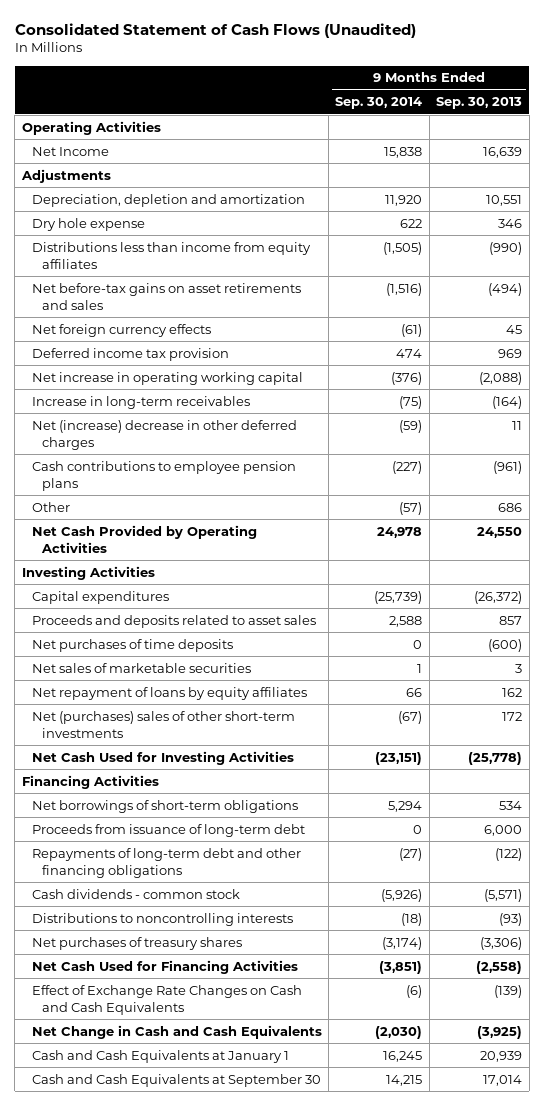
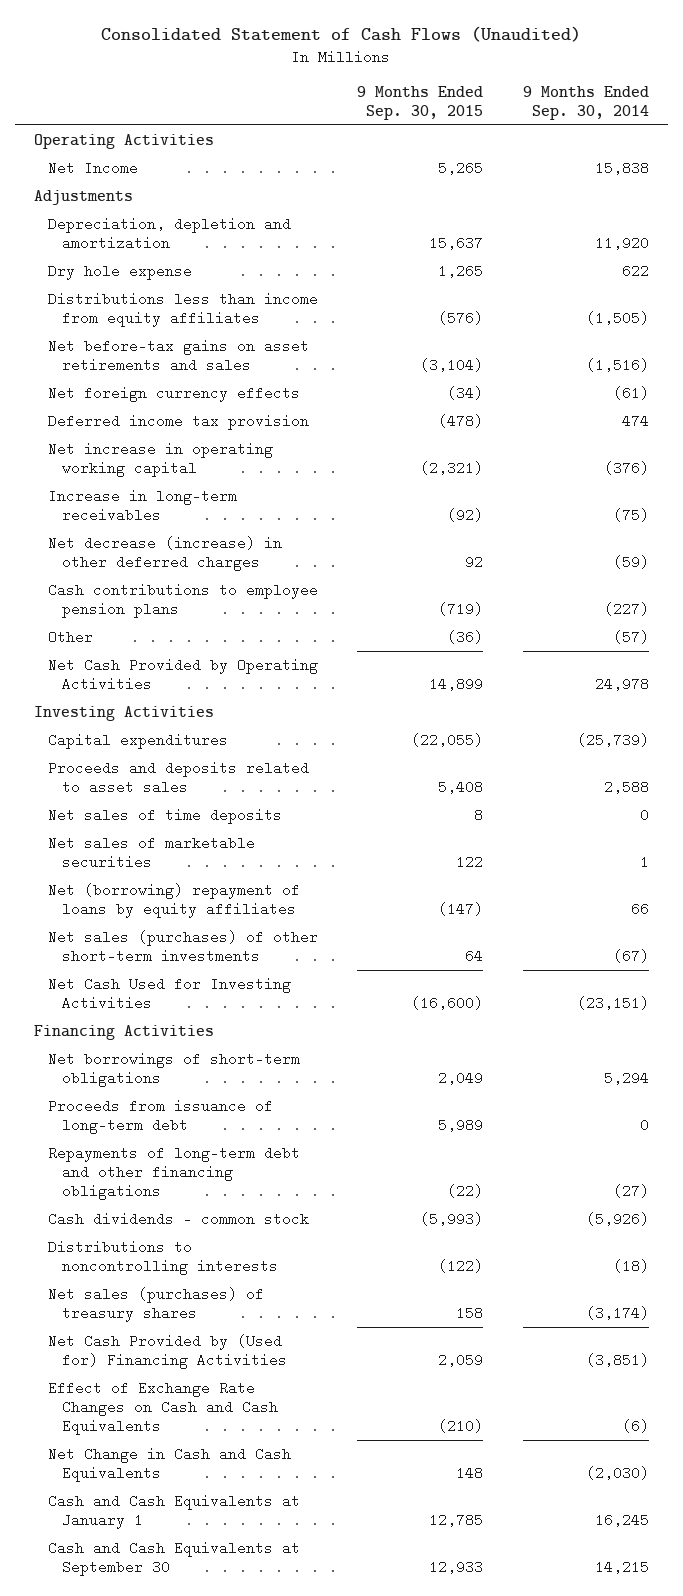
[436,97,523,110] Sep. 30, 2013 -> none
none -> [357,86,484,120] 9 Months Ended Sep. 30, 2015
[31,419,297,450] Net (increase) decrease in other deferred charges -> [47,535,282,571] Net decrease (increase) in other deferred charges
[31,638,233,652] Net purchases of time deposits -> [47,807,282,824] Net sales of time deposits
[31,686,307,700] Net repayment of loans by equity affiliates -> [47,882,300,918] Net (borrowing) repayment of loans by equity affiliates
[31,710,295,738] Net (purchases) sales of other short-term investments -> [47,929,318,963] Net sales (purchases) of other short-term investments
[31,936,242,950] Net purchases of treasury shares -> [47,1286,264,1322] Net sales (purchases) of treasury shares
[31,959,298,974] Net Cash Used for Financing Activities -> [47,1333,287,1369] Net Cash Provided by (Used for) Financing Activities

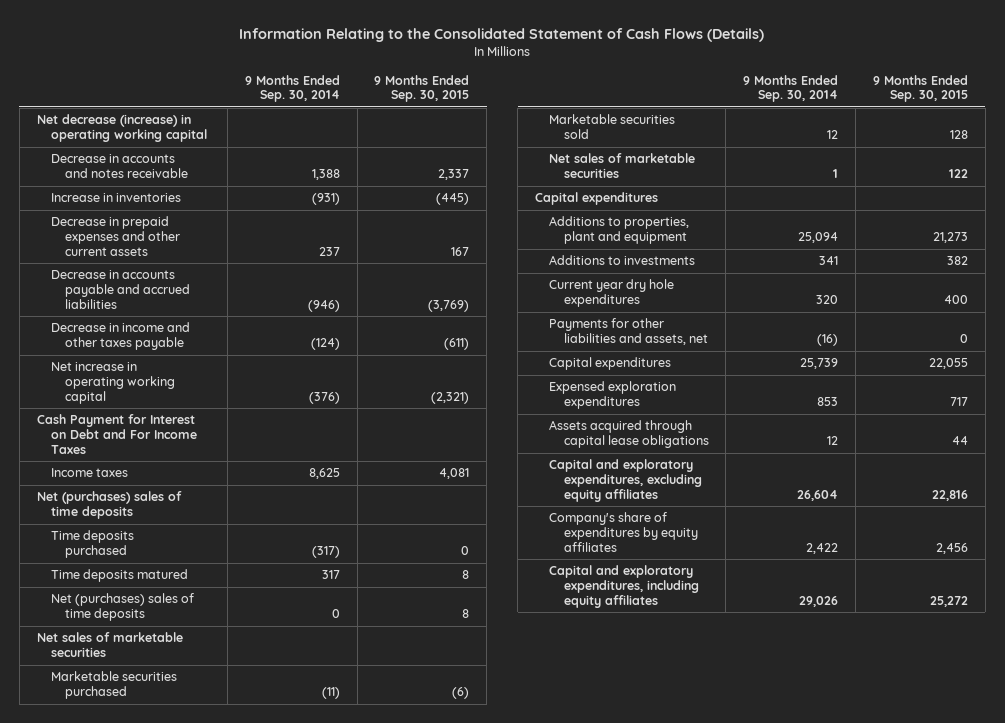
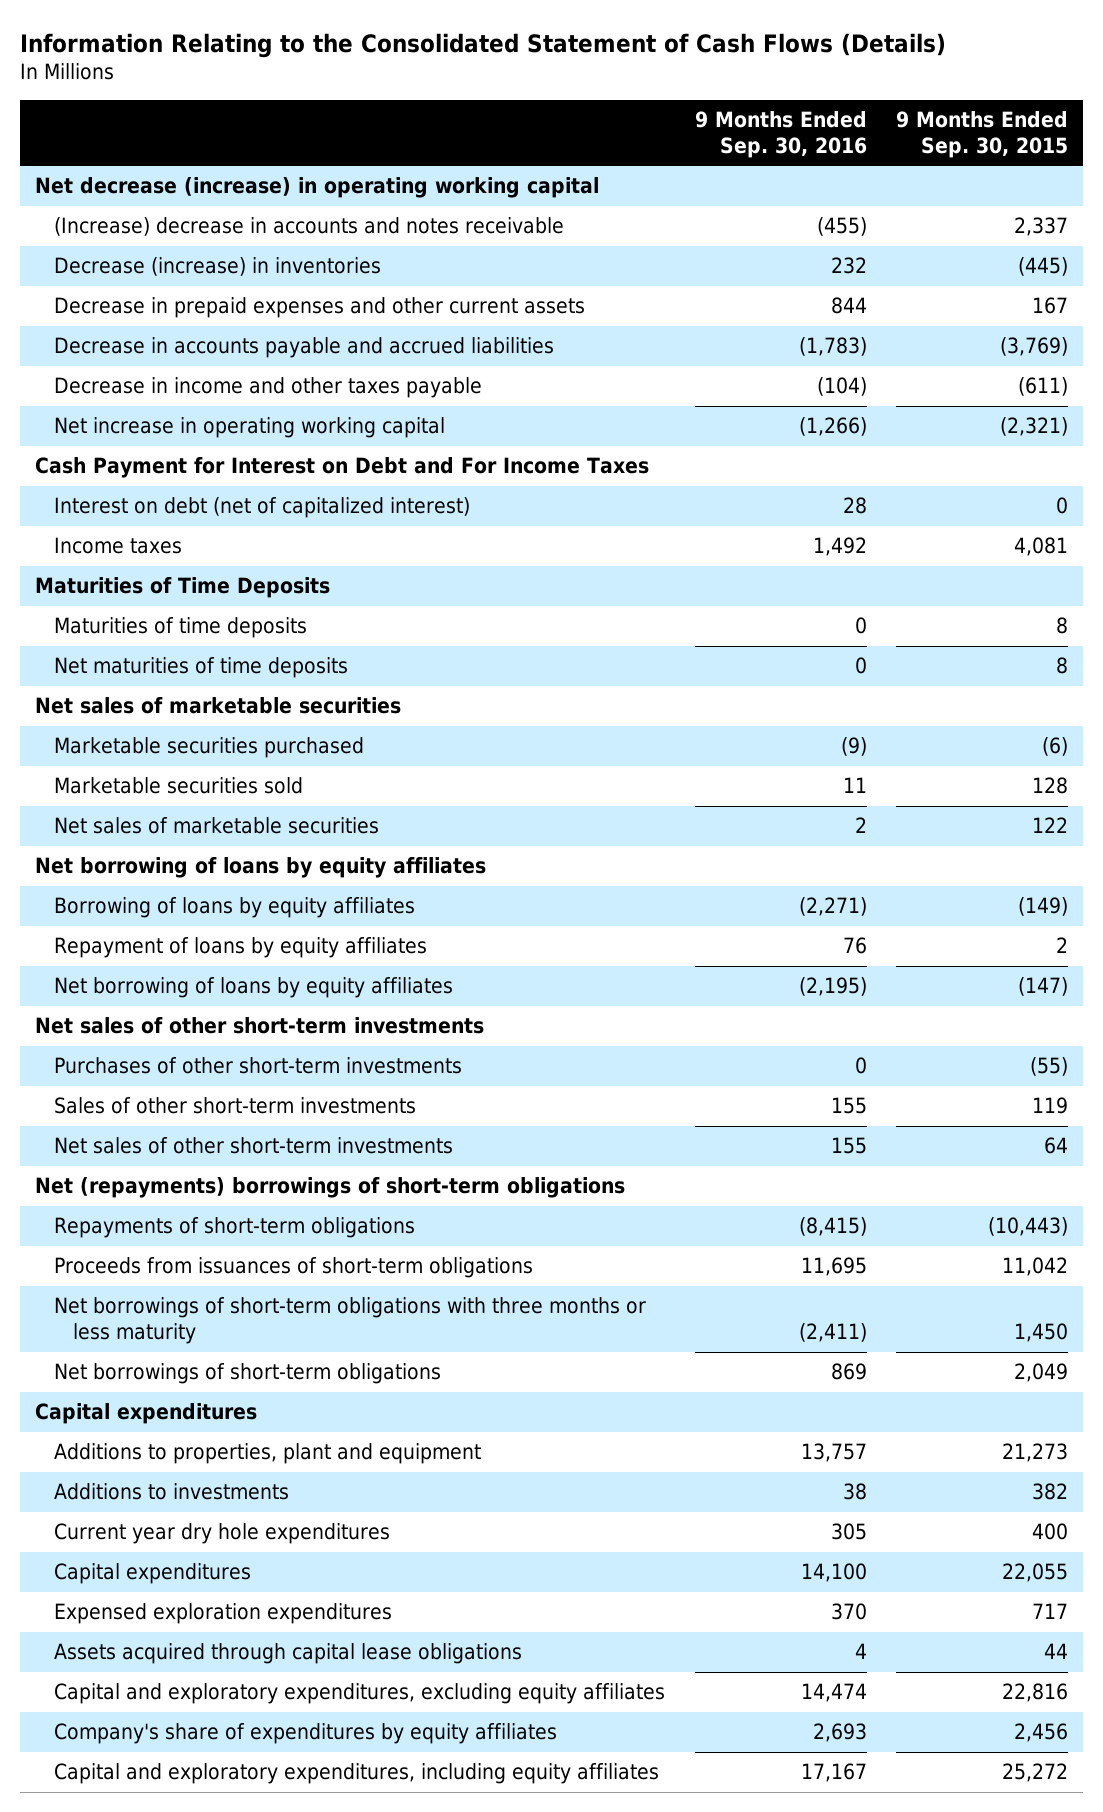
[244,74,340,103] 9 Months Ended Sep. 30, 2014 -> none
none -> [694,110,867,158] 9 Months Ended Sep. 30, 2016
[50,154,189,179] Decrease in accounts and notes receivable -> [53,217,564,237] (Increase) decrease in accounts and notes receivable
[50,193,181,203] Increase in inventories -> [53,257,381,277] Decrease (increase) in inventories
none -> [53,497,470,519] Interest on debt (net of capitalized interest)
[36,491,182,520] Net (purchases) sales of time deposits -> none
[50,530,134,559] Time deposits purchased -> none
none -> [35,577,331,599] Maturities of Time Deposits
[50,569,188,583] Time deposits matured -> [53,617,307,639] Maturities of time deposits
[50,593,194,622] Net (purchases) sales of time deposits -> [53,657,348,679] Net maturities of time deposits
none -> [35,857,487,879] Net borrowing of loans by equity affiliates
none -> [53,897,415,919] Borrowing of loans by equity affiliates
none -> [53,937,427,959] Repayment of loans by equity affiliates
none -> [53,977,453,999] Net borrowing of loans by equity affiliates
none -> [35,1017,485,1035] Net sales of other short-term investments
none -> [53,1057,462,1075] Purchases of other short-term investments
none -> [53,1097,416,1115] Sales of other short-term investments
none -> [53,1137,453,1155] Net sales of other short-term investments
none -> [35,1177,626,1199] Net (repayments) borrowings of short-term obligations
none -> [53,1217,415,1239] Repayments of short-term obligations
none -> [53,1257,533,1279] Proceeds from issuances of short-term obligations
none -> [53,1297,646,1345] Net borrowings of short-term obligations with three months or less maturity
none -> [53,1363,441,1385] Net borrowings of short-term obligations
[549,318,708,346] Payments for other liabilities and assets, net -> none

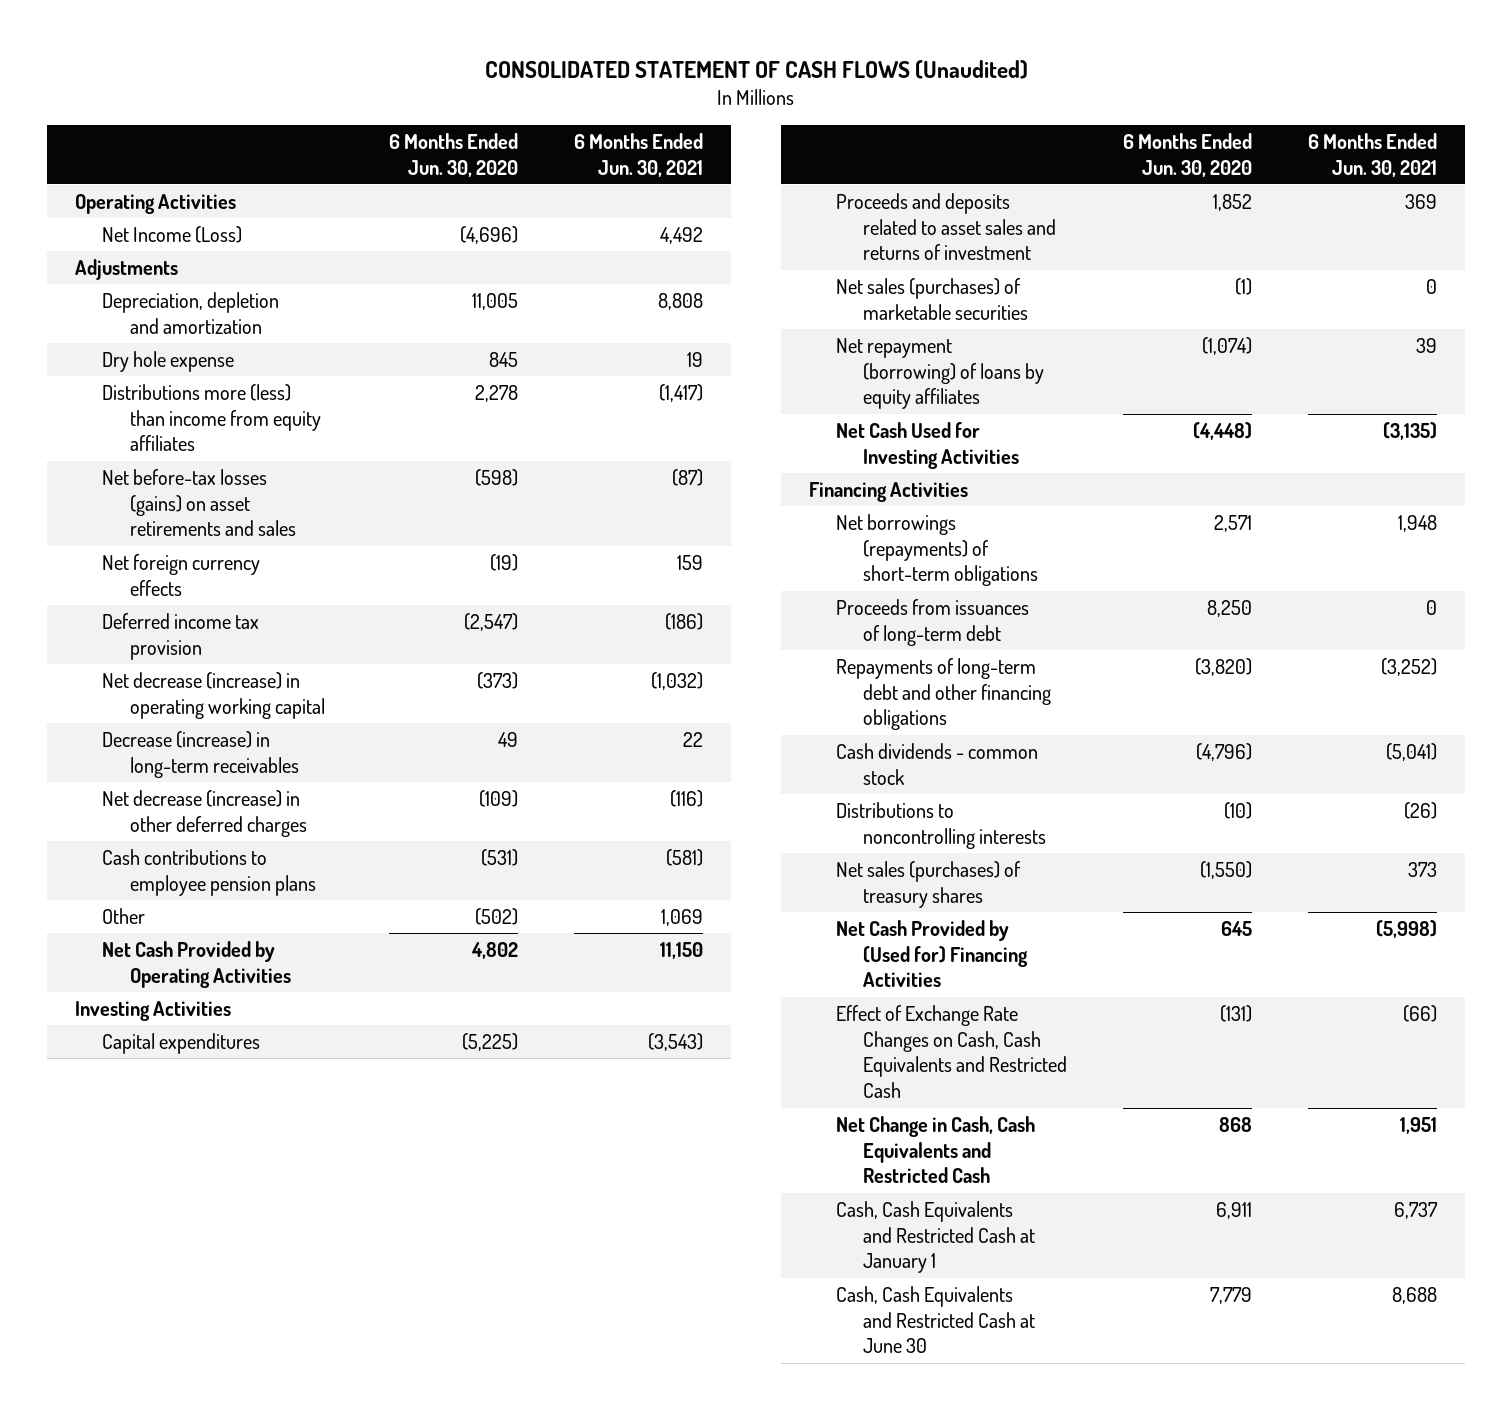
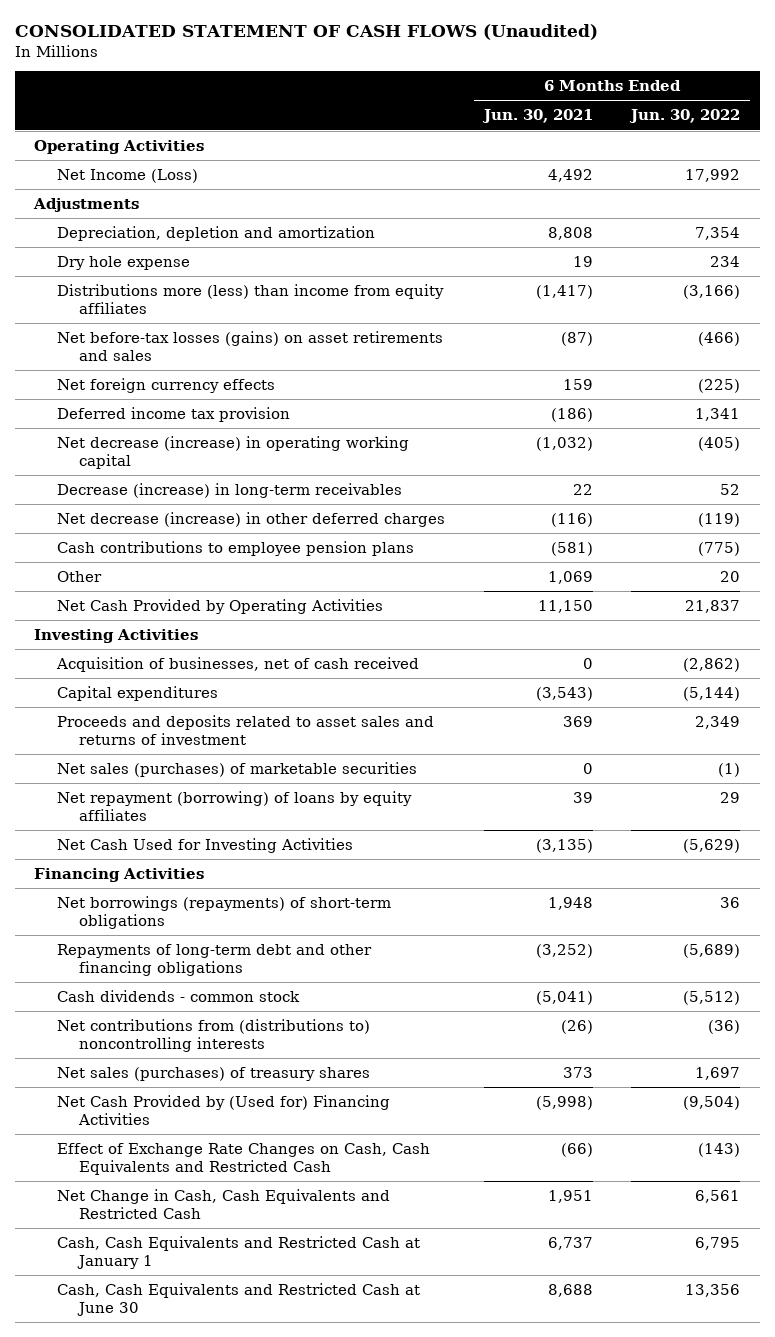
[389,132,519,177] 6 Months Ended Jun. 30, 2020 -> none
none -> [629,109,741,124] Jun. 30, 2022
none -> [55,656,419,672] Acquisition of businesses, net of cash received
[836,598,1030,646] Proceeds from issuances of long-term debt -> none
[836,801,1047,849] Distributions to noncontrolling interests -> [56,1018,370,1052] Net contributions from (distributions to) noncontrolling interests

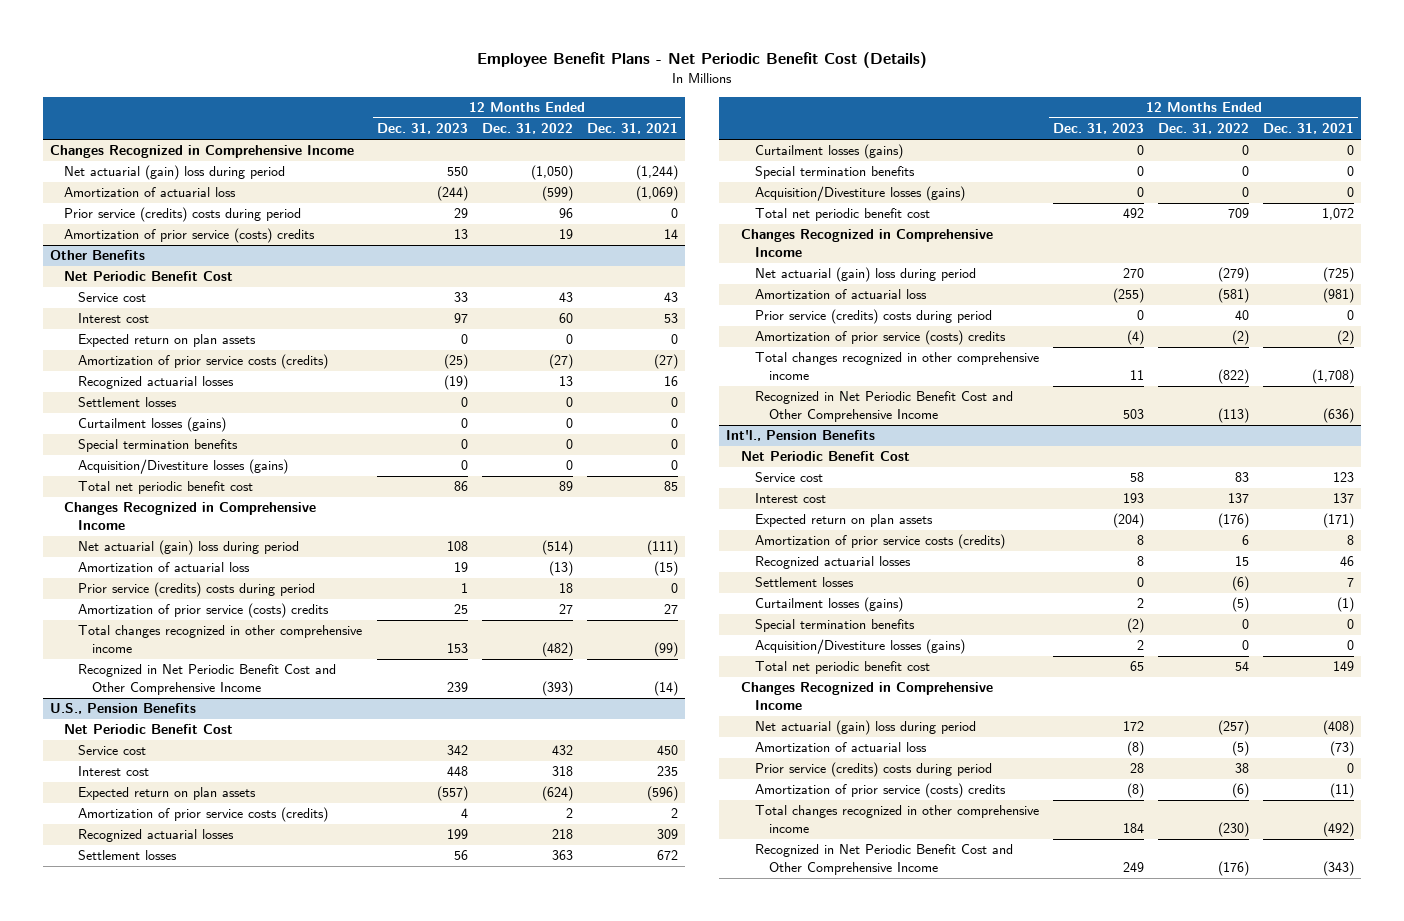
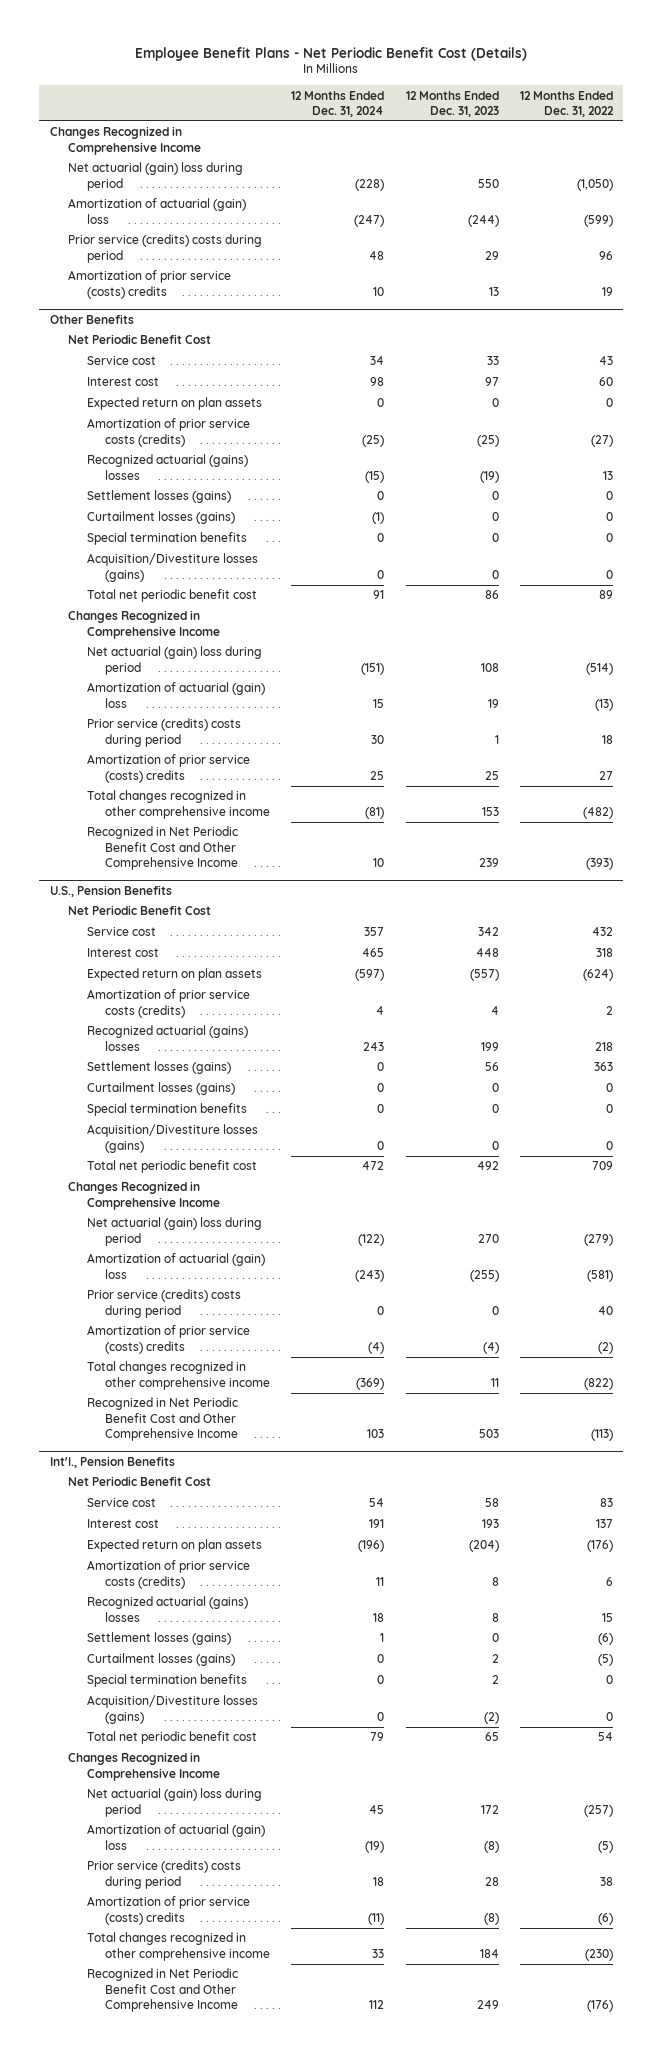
[586,123,678,135] Dec. 31, 2021 -> none
none -> [291,90,385,117] 12 Months Ended Dec. 31, 2024
[64,187,237,198] Amortization of actuarial loss -> [68,198,247,224] Amortization of actuarial (gain) loss
[78,376,235,390] Recognized actuarial losses -> [86,454,248,480] Recognized actuarial (gains) losses
[78,397,178,408] Settlement losses -> [86,490,231,504] Settlement losses (gains)
[78,562,251,573] Amortization of actuarial loss -> [86,682,265,708] Amortization of actuarial (gain) loss
[78,829,235,843] Recognized actuarial losses -> [86,1025,248,1051] Recognized actuarial (gains) losses
[78,850,178,861] Settlement losses -> [86,1061,231,1075] Settlement losses (gains)
[754,289,927,300] Amortization of actuarial loss -> [86,1253,265,1279] Amortization of actuarial (gain) loss
[754,556,911,570] Recognized actuarial losses -> [86,1596,248,1622] Recognized actuarial (gains) losses
[754,577,854,588] Settlement losses -> [86,1632,231,1646] Settlement losses (gains)
[1126,618,1144,634] (2) -> [491,1675,499,1685] 2
[1136,640,1144,651] 2 -> [483,1711,499,1724] (2)
[754,742,927,753] Amortization of actuarial loss -> [86,1824,265,1850] Amortization of actuarial (gain) loss

